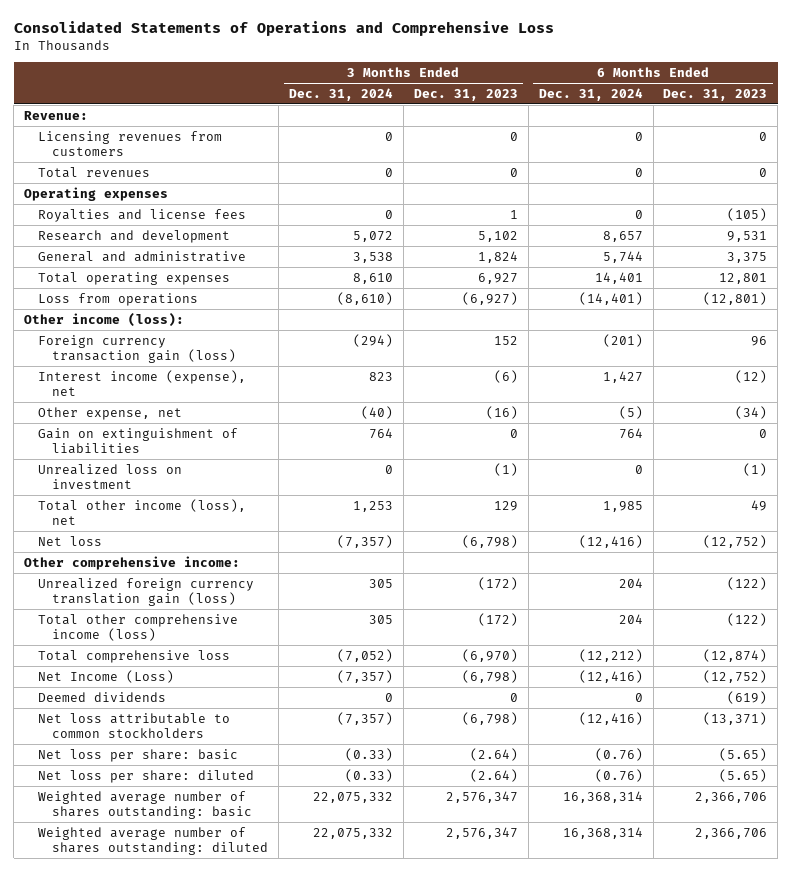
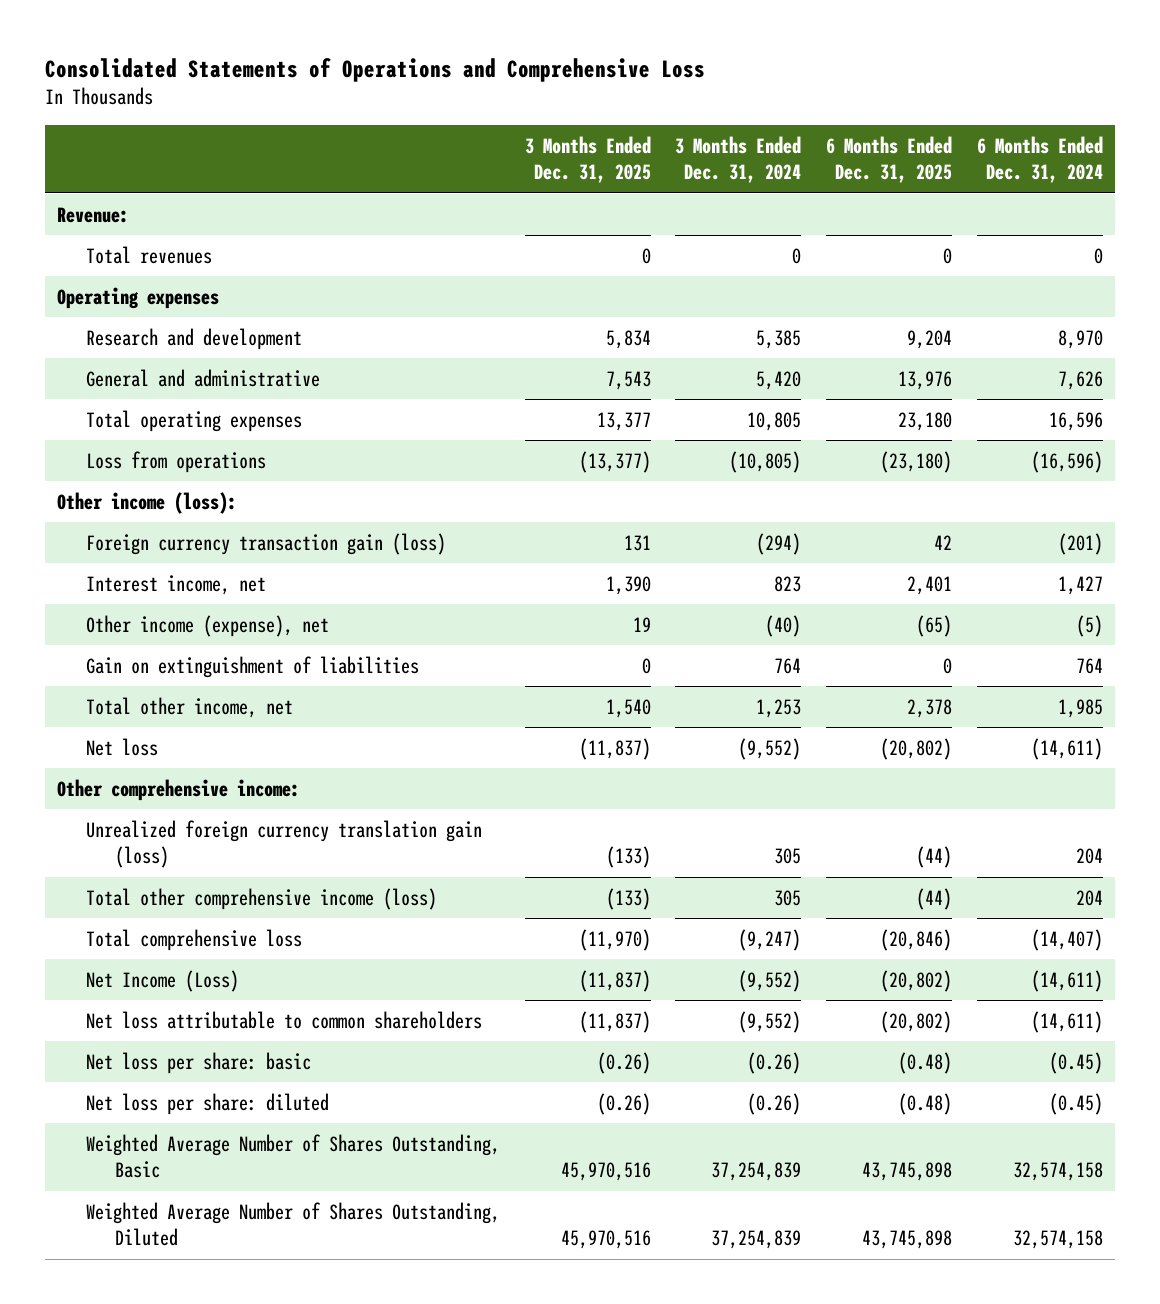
[413,88,518,101] Dec. 31, 2023 -> none
[663,88,768,101] Dec. 31, 2023 -> none
none -> [524,135,651,184] 3 Months Ended Dec. 31, 2025
none -> [826,135,953,184] 6 Months Ended Dec. 31, 2025
[38,130,223,157] Licensing revenues from customers -> none
[38,208,247,222] Royalties and license fees -> none
[353,230,394,242] 5,072 -> [756,329,802,349] 5,385
[602,230,643,242] 8,657 -> [1057,329,1103,349] 8,970
[353,251,394,263] 3,538 -> [756,370,802,390] 5,420
[602,250,643,263] 5,744 -> [1057,370,1103,390] 7,626
[353,272,394,284] 8,610 -> [747,411,802,431] 10,805
[594,271,643,284] 14,401 -> [1048,411,1103,431] 16,596
[337,291,394,305] (8,610) -> [729,450,802,473] (10,805)
[578,291,643,305] (14,401) -> [1030,450,1103,473] (16,596)
[38,369,247,397] Interest income (expense), net -> [85,574,266,595] Interest income, net
[38,406,183,420] Other expense, net -> [85,614,329,637] Other income (expense), net
[38,463,183,490] Unrealized loss on investment -> none
[38,498,247,526] Total other income (loss), net -> [85,696,293,718] Total other income, net
[337,534,394,548] (7,357) -> [738,737,802,760] (9,552)
[578,534,643,548] (12,416) -> [1030,737,1103,760] (14,611)
[38,691,167,702] Deemed dividends -> none
[337,648,394,662] (7,052) -> [738,928,802,951] (9,247)
[578,648,643,662] (12,212) -> [1030,928,1103,951] (14,407)
[337,669,394,683] (7,357) -> [738,969,802,992] (9,552)
[578,669,643,683] (12,416) -> [1030,969,1103,992] (14,611)
[38,712,231,739] Net loss attributable to common stockholders -> [85,1010,482,1029] Net loss attributable to common shareholders
[337,711,394,725] (7,357) -> [738,1010,802,1033] (9,552)
[578,711,643,725] (12,416) -> [1030,1010,1103,1033] (14,611)
[345,747,394,761] (0.33) -> [747,1051,802,1074] (0.26)
[594,747,643,761] (0.76) -> [1048,1051,1103,1074] (0.45)
[345,768,394,782] (0.33) -> [747,1092,802,1115] (0.26)
[594,768,643,782] (0.76) -> [1048,1092,1103,1115] (0.45)
[38,790,253,820] Weighted average number of shares outstanding: basic -> [85,1133,500,1179] Weighted Average Number of Shares Outstanding, Basic
[313,791,394,803] 22,075,332 -> [711,1162,802,1182] 37,254,839
[562,790,643,803] 16,368,314 -> [1012,1162,1103,1182] 32,574,158
[38,826,269,856] Weighted average number of shares outstanding: diluted -> [85,1201,500,1247] Weighted Average Number of Shares Outstanding, Diluted
[313,827,394,839] 22,075,332 -> [711,1230,802,1250] 37,254,839
[562,826,643,839] 16,368,314 -> [1012,1230,1103,1250] 32,574,158

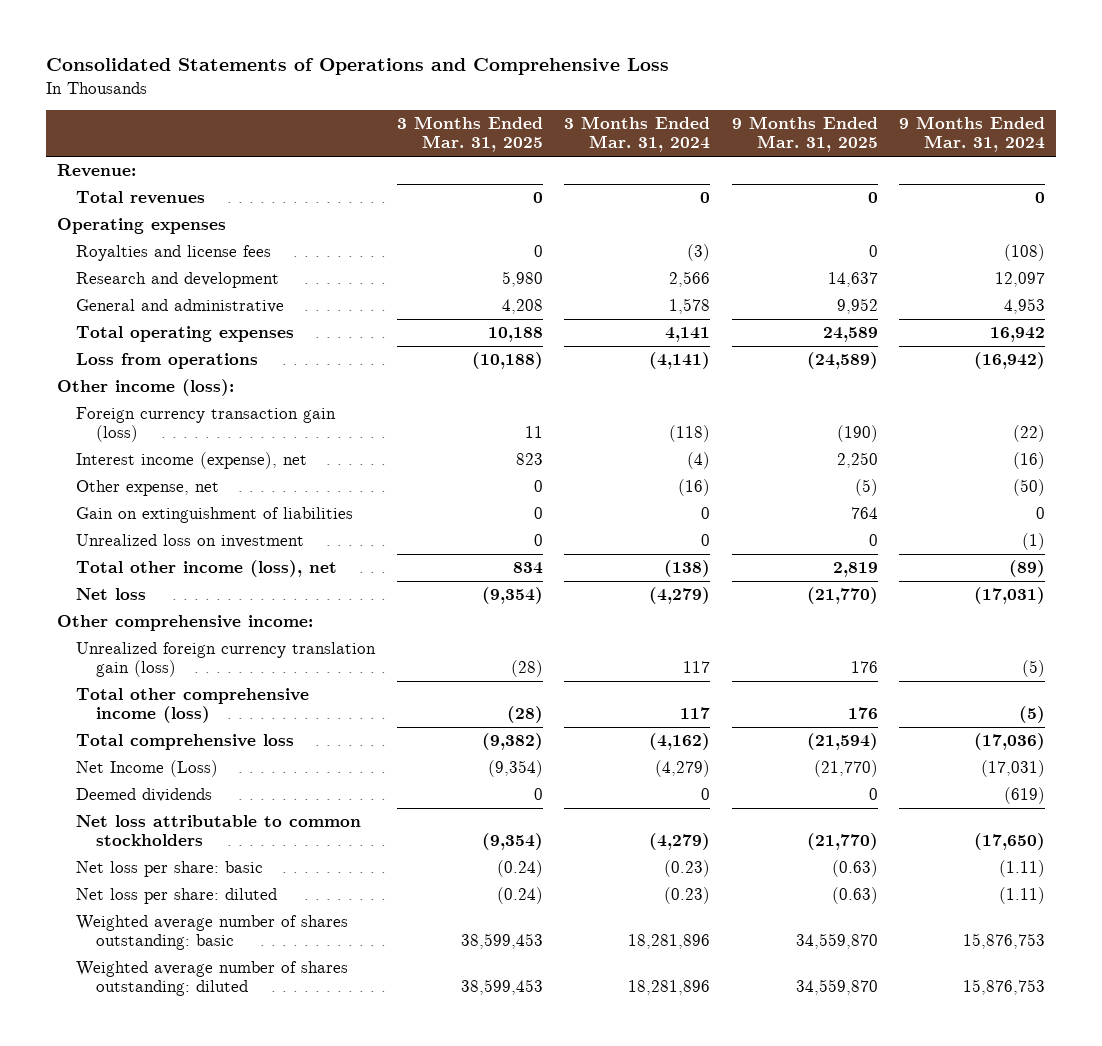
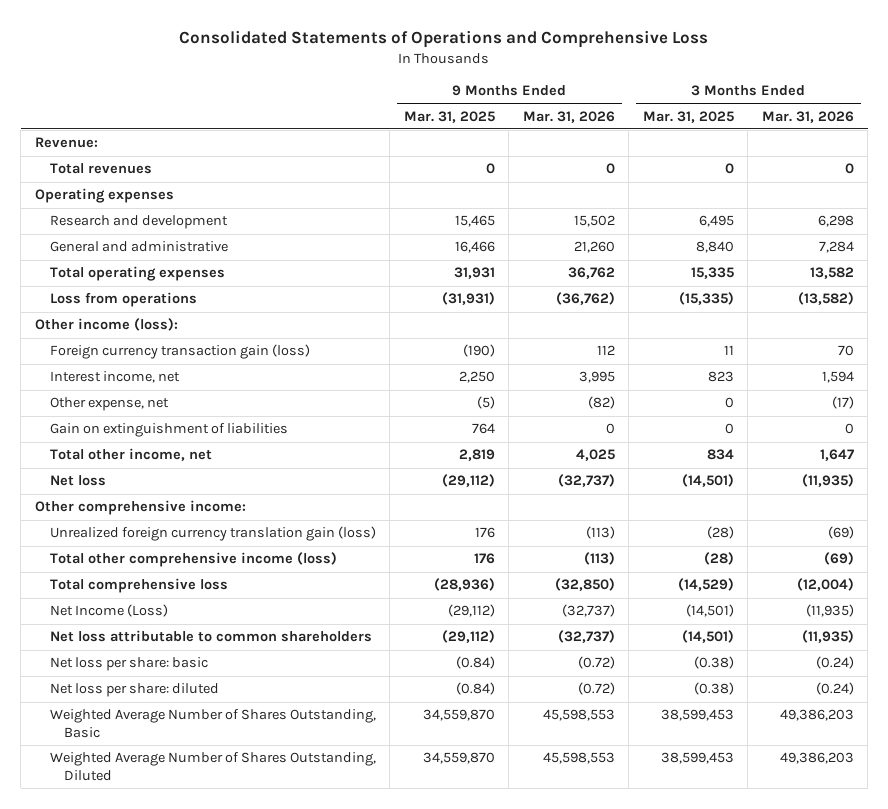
[564,116,711,153] 3 Months Ended Mar. 31, 2024 -> none
[899,116,1046,153] 9 Months Ended Mar. 31, 2024 -> none
none -> [522,110,615,123] Mar. 31, 2026
none -> [761,110,854,123] Mar. 31, 2026
[76,245,272,262] Royalties and license fees -> none
[501,271,543,288] 5,980 -> [698,215,734,228] 6,495
[827,272,878,288] 14,637 -> [454,215,495,228] 15,465
[501,299,543,315] 4,208 -> [695,241,734,254] 8,840
[836,298,878,315] 9,952 -> [454,241,495,254] 16,466
[487,327,543,343] 10,188 -> [690,267,734,280] 15,335
[822,327,878,343] 24,589 -> [453,267,495,280] 31,931
[471,352,543,370] (10,188) -> [678,292,734,306] (15,335)
[806,352,878,370] (24,589) -> [441,292,495,306] (31,931)
[76,452,308,470] Interest income (expense), net -> [49,371,180,384] Interest income, net
[76,534,305,549] Unrealized loss on investment -> none
[76,560,338,578] Total other income (loss), net -> [49,448,212,462] Total other income, net
[481,587,543,605] (9,354) -> [681,474,734,488] (14,501)
[806,587,878,605] (21,770) -> [441,474,495,488] (29,112)
[76,788,213,803] Deemed dividends -> none
[481,733,543,751] (9,382) -> [677,578,734,592] (14,529)
[806,733,878,751] (21,594) -> [433,578,495,592] (28,936)
[487,760,543,778] (9,354) -> [685,604,734,618] (14,501)
[813,760,878,778] (21,770) -> [447,604,495,618] (29,112)
[76,815,362,847] Net loss attributable to common stockholders -> [49,630,372,643] Net loss attributable to common shareholders
[481,833,543,851] (9,354) -> [681,630,734,644] (14,501)
[806,833,878,851] (21,770) -> [441,630,495,644] (29,112)
[496,860,543,878] (0.24) -> [693,656,734,670] (0.38)
[831,860,878,878] (0.63) -> [455,656,495,670] (0.84)
[496,887,543,905] (0.24) -> [693,682,734,696] (0.38)
[831,887,878,905] (0.63) -> [455,682,495,696] (0.84)
[76,915,349,951] Weighted average number of shares outstanding: basic -> [49,709,376,738] Weighted Average Number of Shares Outstanding, Basic
[76,961,349,997] Weighted average number of shares outstanding: diluted -> [49,752,376,781] Weighted Average Number of Shares Outstanding, Diluted

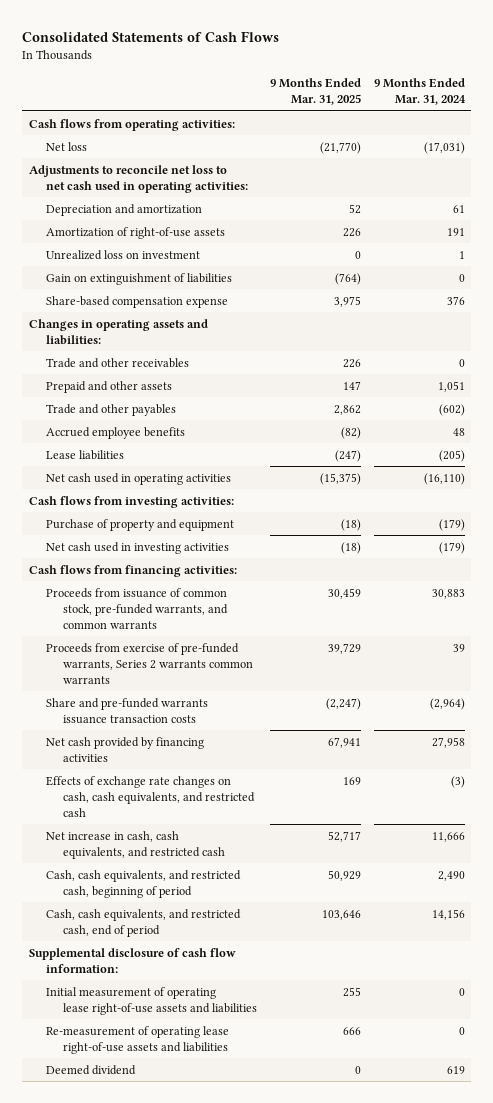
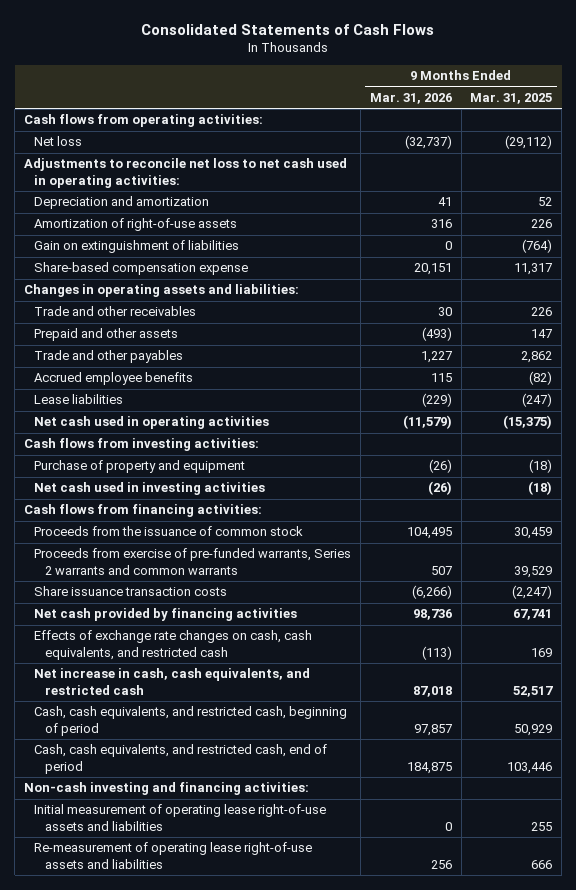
[373,78,466,106] 9 Months Ended Mar. 31, 2024 -> none
none -> [369,92,452,104] Mar. 31, 2026
[320,141,362,154] (21,770) -> [505,135,553,150] (29,112)
[46,249,201,260] Unrealized loss on investment -> none
[334,295,362,307] 3,975 -> [514,263,553,276] 11,317
[46,587,229,629] Proceeds from issuance of common stock, pre-funded warrants, and common warrants -> [34,526,304,537] Proceeds from the issuance of common stock
[46,642,254,684] Proceeds from exercise of pre-funded warrants, Series 2 warrants common warrants -> [34,548,352,575] Proceeds from exercise of pre-funded warrants, Series 2 warrants and common warrants
[328,642,362,654] 39,729 -> [514,565,553,578] 39,529
[46,697,209,724] Share and pre-funded warrants issuance transaction costs -> [34,586,228,597] Share issuance transaction costs
[328,736,362,748] 67,941 -> [513,609,553,621] 67,741
[328,830,362,842] 52,717 -> [513,685,554,697] 52,517
[28,947,236,973] Supplemental disclosure of cash flow information: -> none
[322,909,362,920] 103,646 -> [507,761,553,774] 103,446
none -> [23,782,309,796] Non-cash investing and financing activities:
[46,1064,137,1075] Deemed dividend -> none

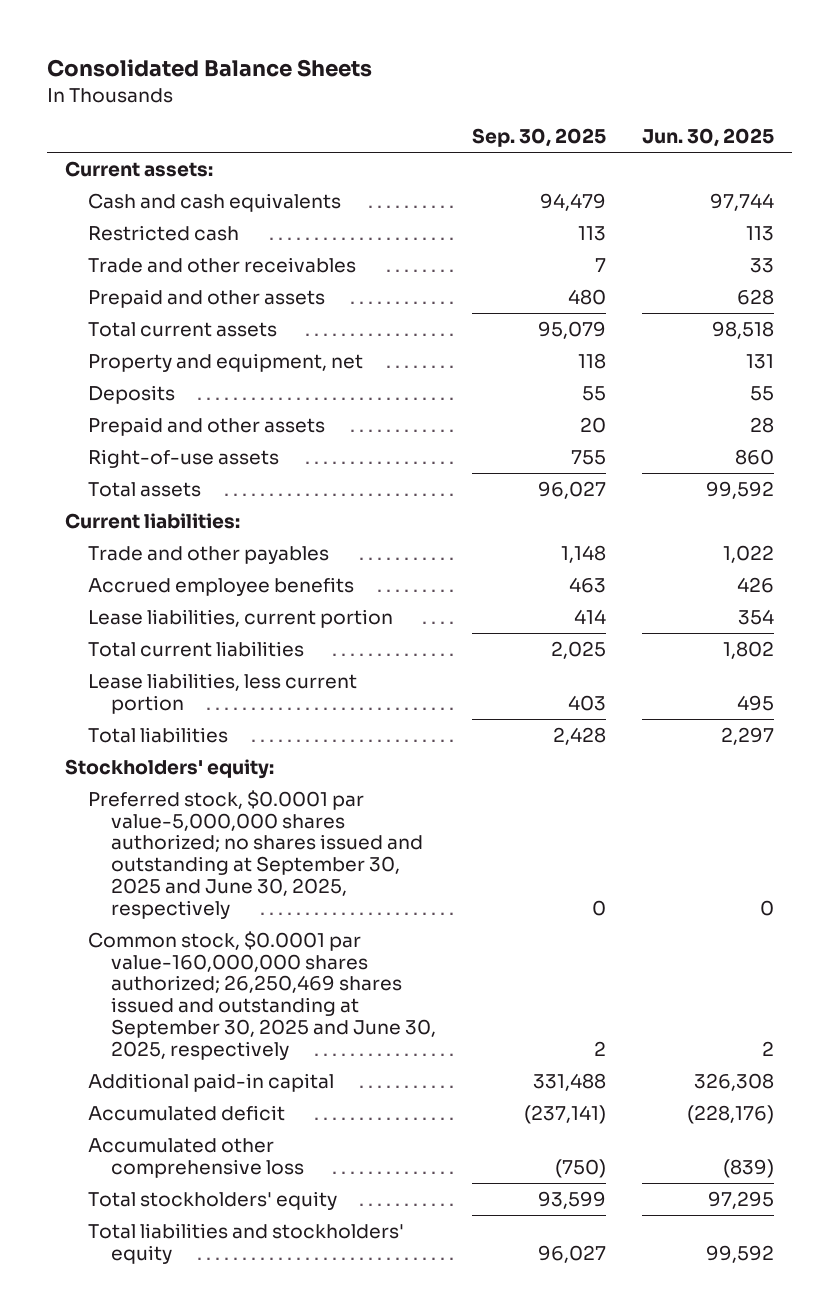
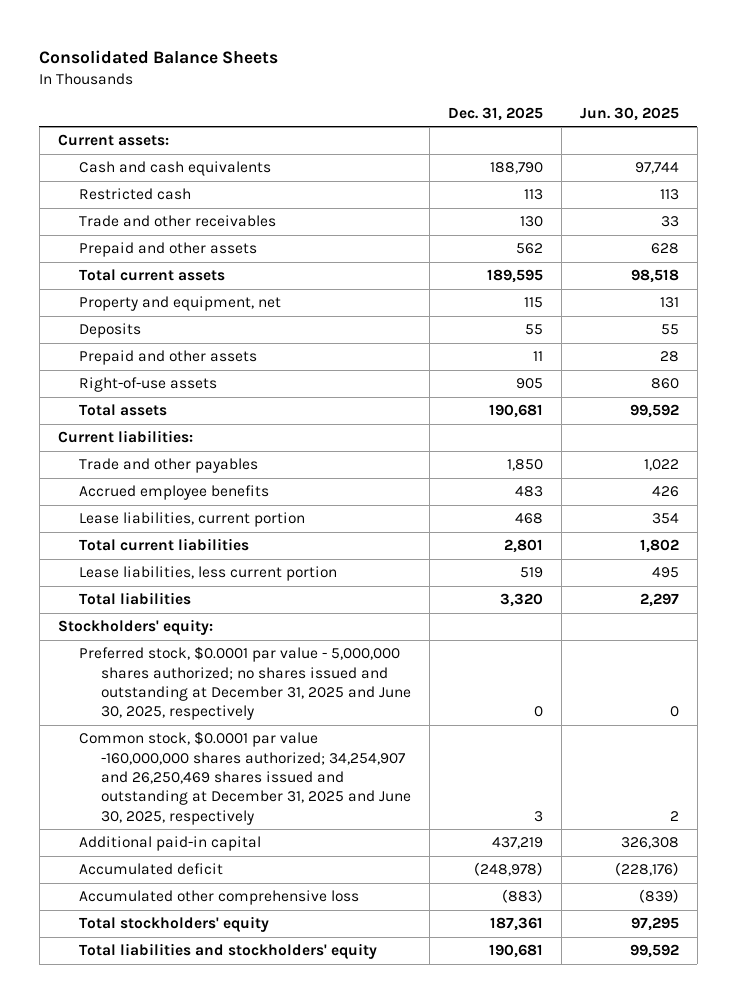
[472,128,607,148] Sep. 30, 2025 -> none
none -> [447,106,543,121] Dec. 31, 2025
[88,789,424,919] Preferred stock, $0.0001 par value-5,000,000 shares authorized; no shares issued and outstanding at September 30, 2025 and June 30, 2025, respectively -> [79,646,411,721] Preferred stock, $0.0001 par value - 5,000,000 shares authorized; no shares issued and outstanding at December 31, 2025 and June 30, 2025, respectively
[88,930,437,1060] Common stock, $0.0001 par value-160,000,000 shares authorized; 26,250,469 shares issued and outstanding at September 30, 2025 and June 30, 2025, respectively -> [79,731,411,825] Common stock, $0.0001 par value -160,000,000 shares authorized; 34,254,907 and 26,250,469 shares issued and outstanding at December 31, 2025 and June 30, 2025, respectively

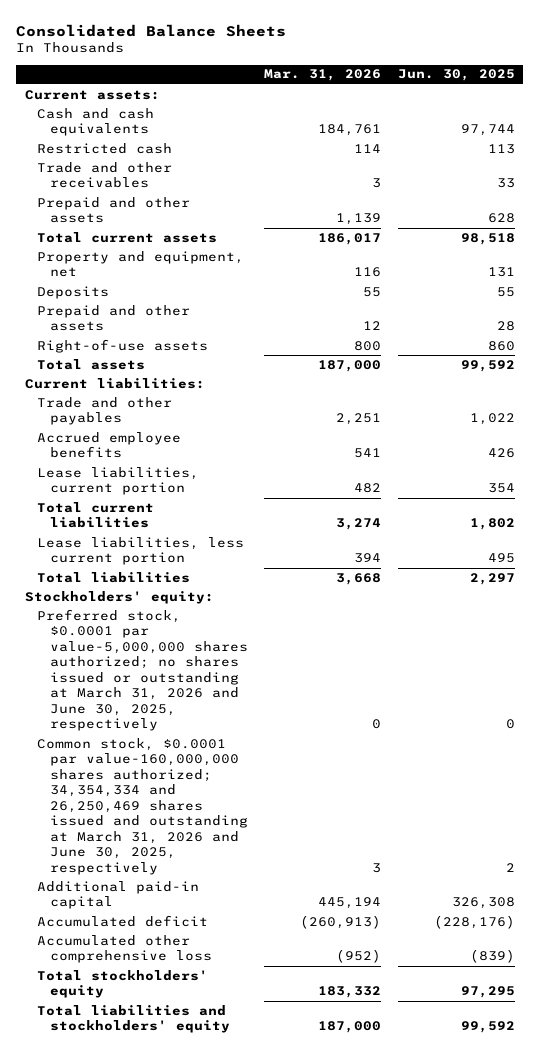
[447,106,543,121] Dec. 31, 2025 -> none
none -> [264,69,382,82] Mar. 31, 2026
[79,646,411,721] Preferred stock, $0.0001 par value - 5,000,000 shares authorized; no shares issued and outstanding at December 31, 2025 and June 30, 2025, respectively -> [37,608,249,732] Preferred stock, $0.0001 par value-5,000,000 shares authorized; no shares issued or outstanding at March 31, 2026 and June 30, 2025, respectively
[79,731,411,825] Common stock, $0.0001 par value -160,000,000 shares authorized; 34,254,907 and 26,250,469 shares issued and outstanding at December 31, 2025 and June 30, 2025, respectively -> [37,737,249,876] Common stock, $0.0001 par value-160,000,000 shares authorized; 34,354,334 and 26,250,469 shares issued and outstanding at March 31, 2026 and June 30, 2025, respectively

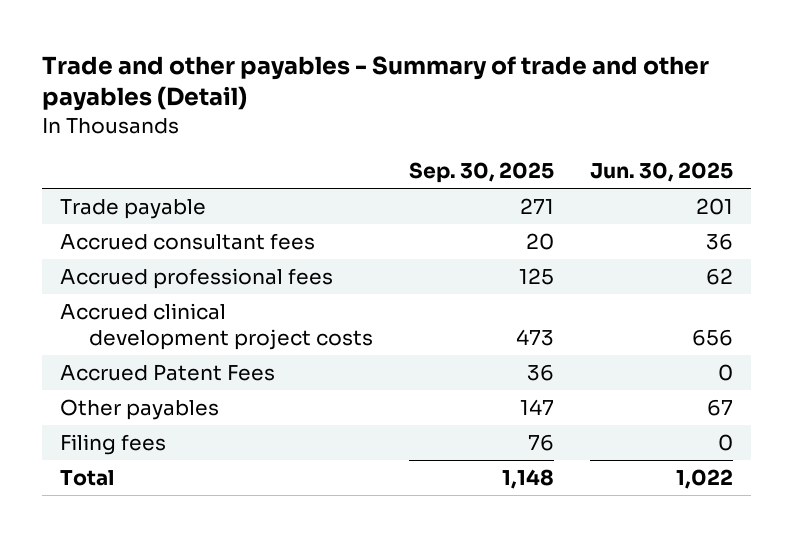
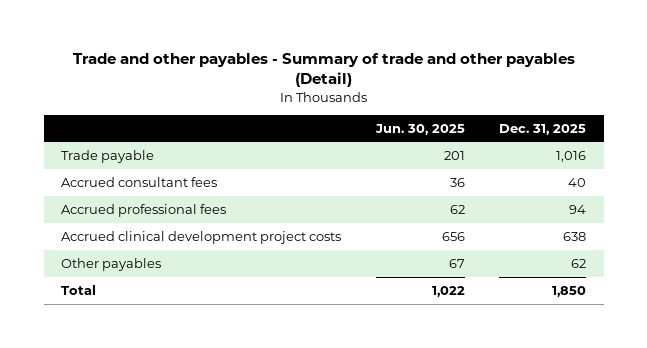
[409,162,555,184] Sep. 30, 2025 -> none
none -> [499,123,587,135] Dec. 31, 2025
[60,363,276,381] Accrued Patent Fees -> none
[60,433,167,455] Filing fees -> none

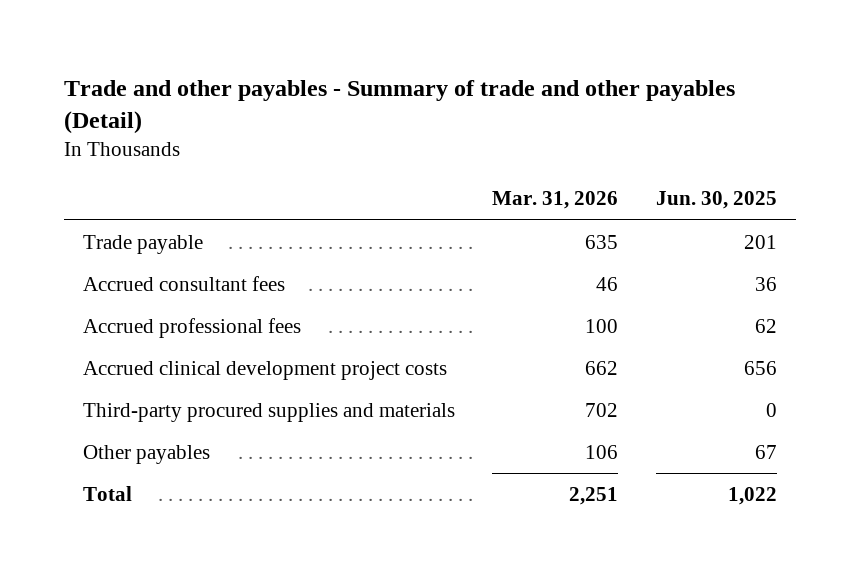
[499,123,587,135] Dec. 31, 2025 -> none
none -> [492,191,619,210] Mar. 31, 2026
none -> [82,403,455,423] Third-party procured supplies and materials

